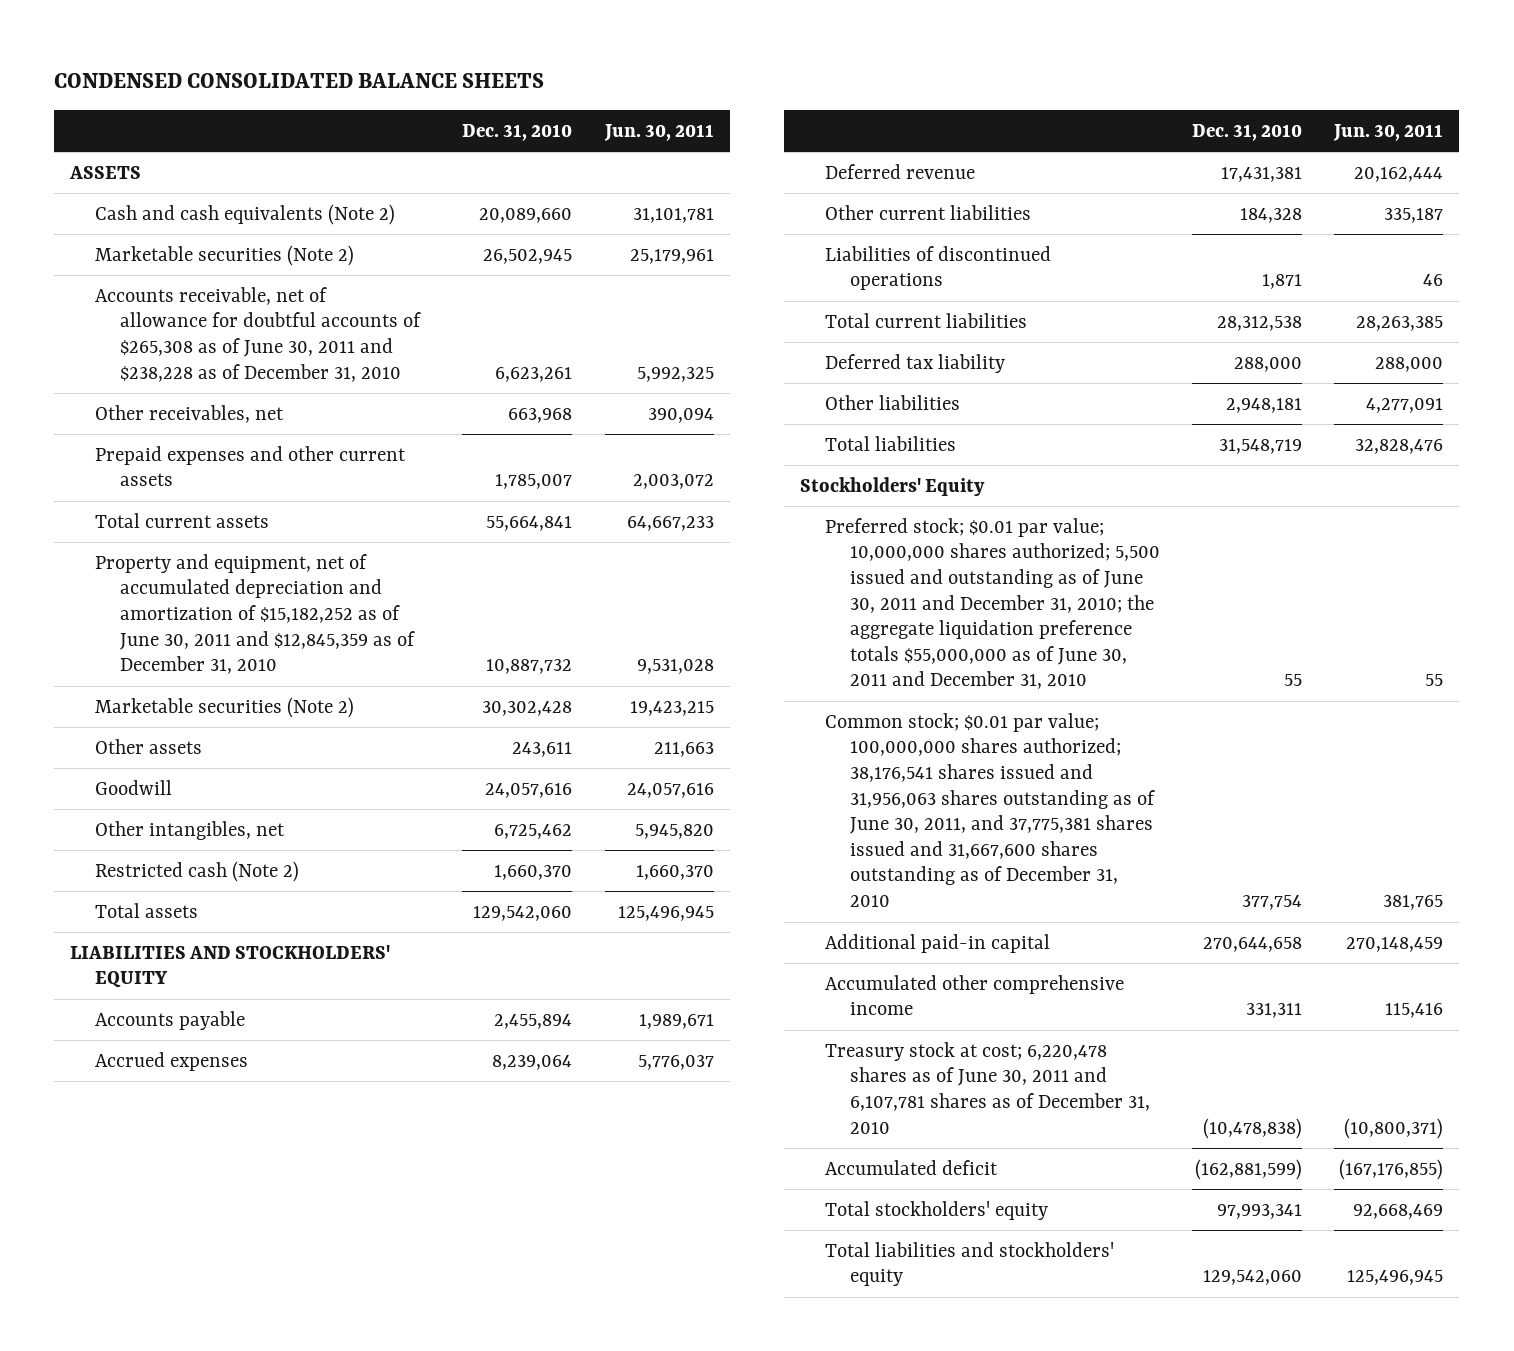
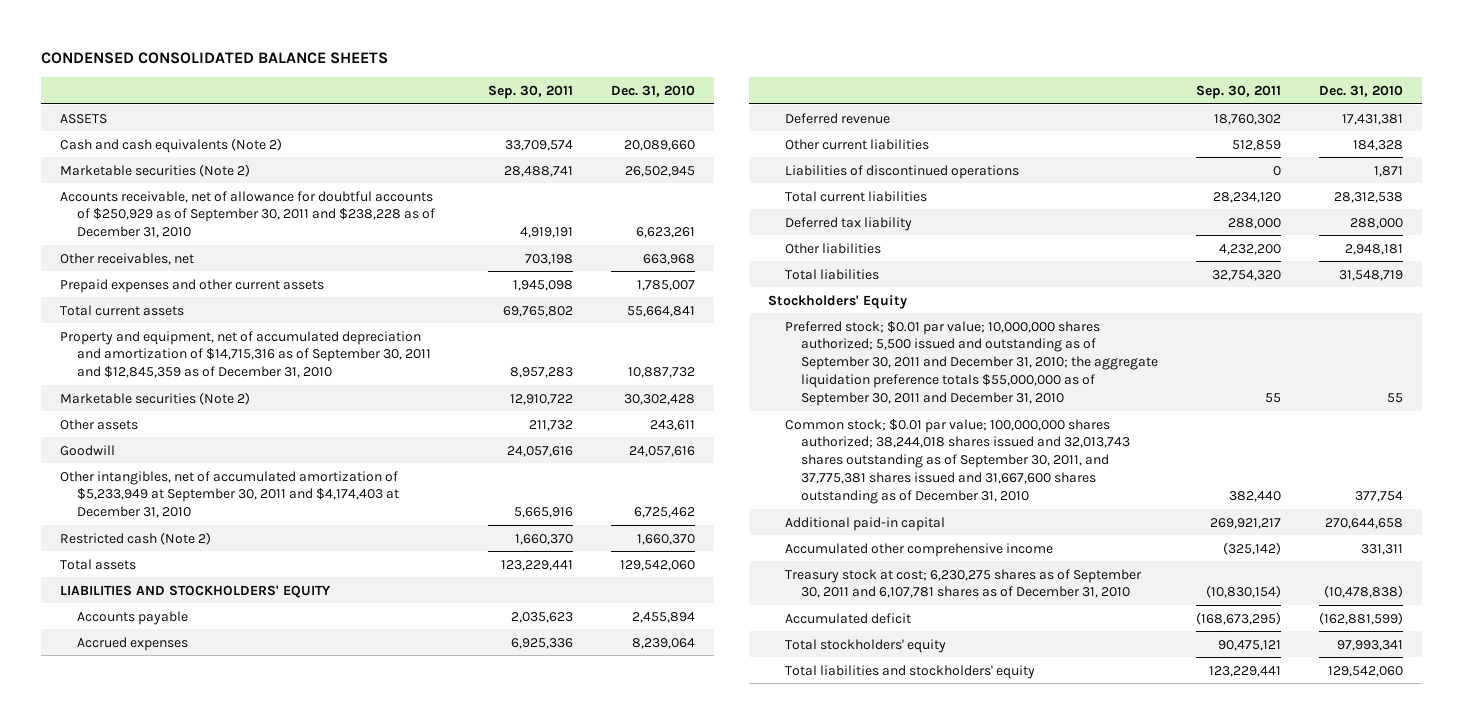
[603,123,714,141] Jun. 30, 2011 -> none
none -> [488,85,574,100] Sep. 30, 2011
[95,286,422,382] Accounts receivable, net of allowance for doubtful accounts of $265,308 as of June 30, 2011 and $238,228 as of December 31, 2010 -> [60,190,436,239] Accounts receivable, net of allowance for doubtful accounts of $250,929 as of September 30, 2011 and $238,228 as of December 31, 2010
[95,553,416,675] Property and equipment, net of accumulated depreciation and amortization of $15,182,252 as of June 30, 2011 and $12,845,359 as of December 31, 2010 -> [60,330,432,379] Property and equipment, net of accumulated depreciation and amortization of $14,715,316 as of September 30, 2011 and $12,845,359 as of December 31, 2010
[95,820,286,840] Other intangibles, net -> [60,470,400,519] Other intangibles, net of accumulated amortization of $5,233,949 at September 30, 2011 and $4,174,403 at December 31, 2010
[825,517,1161,690] Preferred stock; $0.01 par value; 10,000,000 shares authorized; 5,500 issued and outstanding as of June 30, 2011 and December 31, 2010; the aggregate liquidation preference totals $55,000,000 as of June 30, 2011 and December 31, 2010 -> [784,320,1159,406] Preferred stock; $0.01 par value; 10,000,000 shares authorized; 5,500 issued and outstanding as of September 30, 2011 and December 31, 2010; the aggregate liquidation preference totals $55,000,000 as of September 30, 2011 and December 31, 2010
[825,712,1156,908] Common stock; $0.01 par value; 100,000,000 shares authorized; 38,176,541 shares issued and 31,956,063 shares outstanding as of June 30, 2011, and 37,775,381 shares issued and 31,667,600 shares outstanding as of December 31, 2010 -> [784,418,1131,504] Common stock; $0.01 par value; 100,000,000 shares authorized; 38,244,018 shares issued and 32,013,743 shares outstanding as of September 30, 2011, and 37,775,381 shares issued and 31,667,600 shares outstanding as of December 31, 2010
[825,1041,1151,1134] Treasury stock at cost; 6,220,478 shares as of June 30, 2011 and 6,107,781 shares as of December 31, 2010 -> [784,568,1142,599] Treasury stock at cost; 6,230,275 shares as of September 30, 2011 and 6,107,781 shares as of December 31, 2010

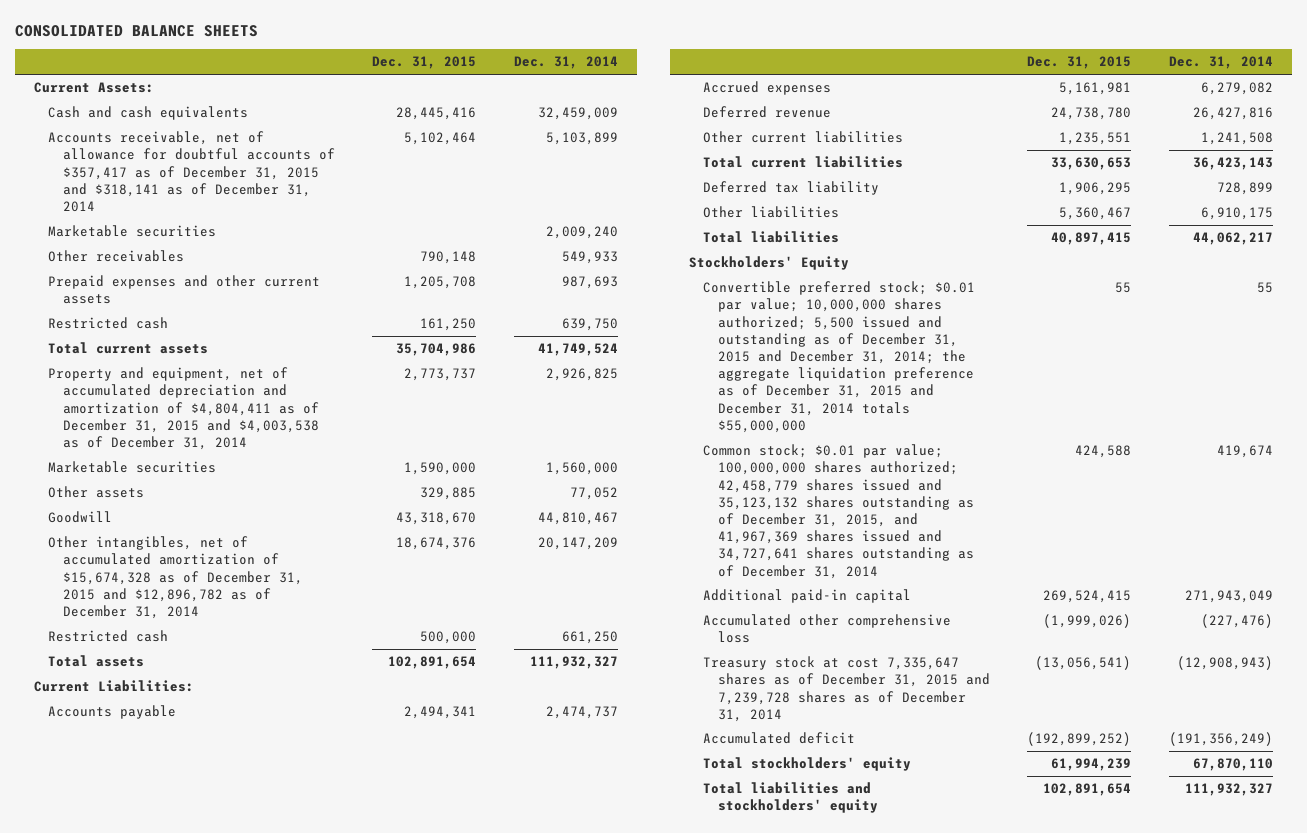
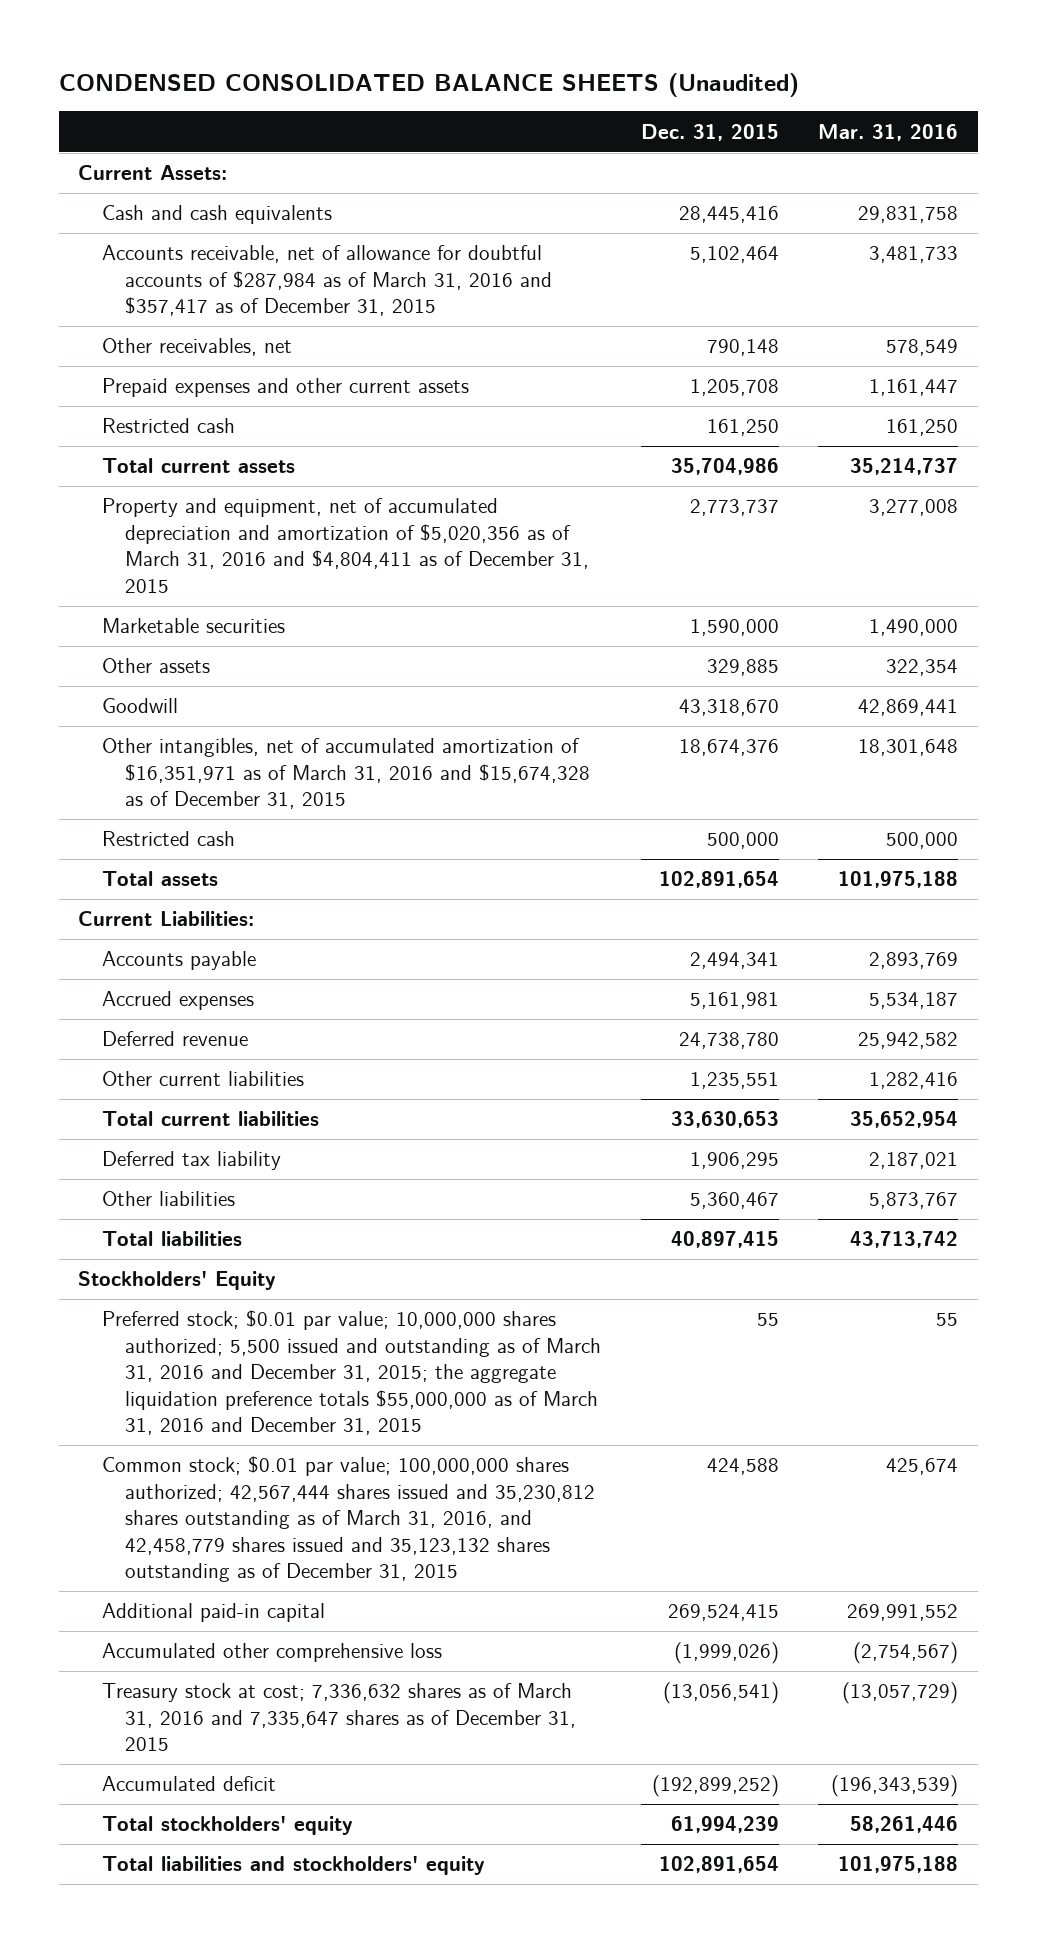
[15,24,259,37] CONSOLIDATED BALANCE SHEETS -> [58,72,799,97] CONDENSED CONSOLIDATED BALANCE SHEETS (Unaudited)
[513,56,618,70] Dec. 31, 2014 -> none
none -> [818,123,959,141] Mar. 31, 2016
[48,225,217,238] Marketable securities -> none
[48,131,335,212] Accounts receivable, net of allowance for doubtful accounts of $357,417 as of December 31, 2015 and $318,141 as of December 31, 2014 -> [101,245,553,317] Accounts receivable, net of allowance for doubtful accounts of $287,984 as of March 31, 2016 and $357,417 as of December 31, 2015
[48,250,185,263] Other receivables -> [101,338,292,357] Other receivables, net
[48,367,319,450] Property and equipment, net of accumulated depreciation and amortization of $4,804,411 as of December 31, 2015 and $4,003,538 as of December 31, 2014 -> [101,498,590,593] Property and equipment, net of accumulated depreciation and amortization of $5,020,356 as of March 31, 2016 and $4,804,411 as of December 31, 2015
[48,536,303,619] Other intangibles, net of accumulated amortization of $15,674,328 as of December 31, 2015 and $12,896,782 as of December 31, 2014 -> [101,738,591,810] Other intangibles, net of accumulated amortization of $16,351,971 as of March 31, 2016 and $15,674,328 as of December 31, 2015
[703,281,976,433] Convertible preferred stock; $0.01 par value; 10,000,000 shares authorized; 5,500 issued and outstanding as of December 31, 2015 and December 31, 2014; the aggregate liquidation preference as of December 31, 2015 and December 31, 2014 totals $55,000,000 -> [101,1310,602,1436] Preferred stock; $0.01 par value; 10,000,000 shares authorized; 5,500 issued and outstanding as of March 31, 2016 and December 31, 2015; the aggregate liquidation preference totals $55,000,000 as of March 31, 2016 and December 31, 2015
[703,444,974,579] Common stock; $0.01 par value; 100,000,000 shares authorized; 42,458,779 shares issued and 35,123,132 shares outstanding as of December 31, 2015, and 41,967,369 shares issued and 34,727,641 shares outstanding as of December 31, 2014 -> [101,1456,596,1583] Common stock; $0.01 par value; 100,000,000 shares authorized; 42,567,444 shares issued and 35,230,812 shares outstanding as of March 31, 2016, and 42,458,779 shares issued and 35,123,132 shares outstanding as of December 31, 2015
[703,656,990,722] Treasury stock at cost 7,335,647 shares as of December 31, 2015 and 7,239,728 shares as of December 31, 2014 -> [101,1683,577,1752] Treasury stock at cost; 7,336,632 shares as of March 31, 2016 and 7,335,647 shares as of December 31, 2015

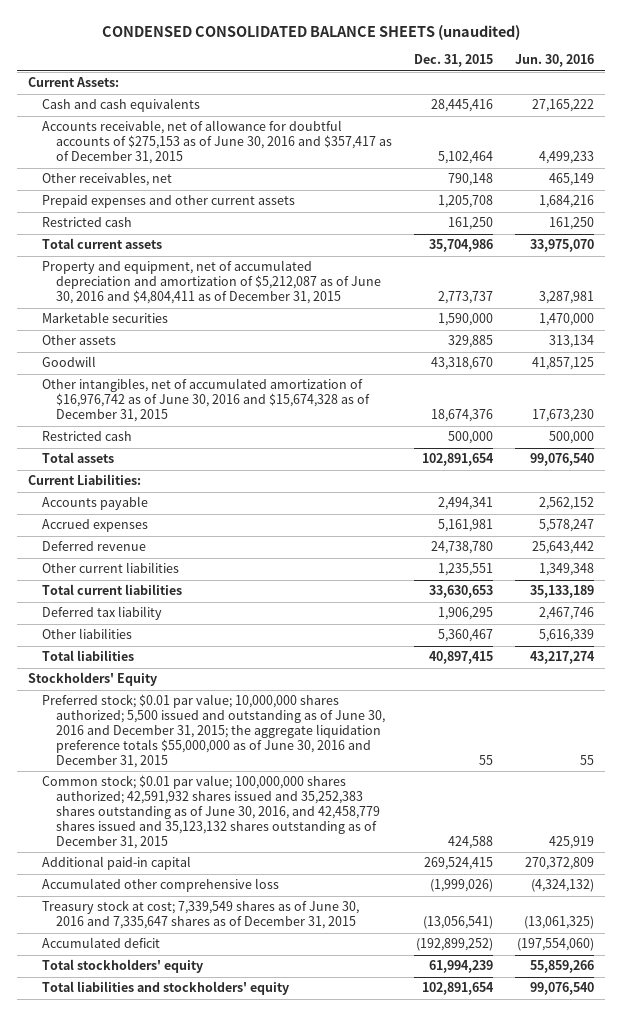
[58,72,799,97] CONDENSED CONSOLIDATED BALANCE SHEETS (Unaudited) -> [101,24,520,40] CONDENSED CONSOLIDATED BALANCE SHEETS (unaudited)
[818,123,959,141] Mar. 31, 2016 -> none
none -> [514,54,594,68] Jun. 30, 2016
[101,245,553,317] Accounts receivable, net of allowance for doubtful accounts of $287,984 as of March 31, 2016 and $357,417 as of December 31, 2015 -> [41,120,392,165] Accounts receivable, net of allowance for doubtful accounts of $275,153 as of June 30, 2016 and $357,417 as of December 31, 2015
[101,498,590,593] Property and equipment, net of accumulated depreciation and amortization of $5,020,356 as of March 31, 2016 and $4,804,411 as of December 31, 2015 -> [41,260,381,305] Property and equipment, net of accumulated depreciation and amortization of $5,212,087 as of June 30, 2016 and $4,804,411 as of December 31, 2015
[101,738,591,810] Other intangibles, net of accumulated amortization of $16,351,971 as of March 31, 2016 and $15,674,328 as of December 31, 2015 -> [41,378,370,423] Other intangibles, net of accumulated amortization of $16,976,742 as of June 30, 2016 and $15,674,328 as of December 31, 2015
[101,1310,602,1436] Preferred stock; $0.01 par value; 10,000,000 shares authorized; 5,500 issued and outstanding as of March 31, 2016 and December 31, 2015; the aggregate liquidation preference totals $55,000,000 as of March 31, 2016 and December 31, 2015 -> [41,694,385,769] Preferred stock; $0.01 par value; 10,000,000 shares authorized; 5,500 issued and outstanding as of June 30, 2016 and December 31, 2015; the aggregate liquidation preference totals $55,000,000 as of June 30, 2016 and December 31, 2015
[101,1456,596,1583] Common stock; $0.01 par value; 100,000,000 shares authorized; 42,567,444 shares issued and 35,230,812 shares outstanding as of March 31, 2016, and 42,458,779 shares issued and 35,123,132 shares outstanding as of December 31, 2015 -> [41,775,380,850] Common stock; $0.01 par value; 100,000,000 shares authorized; 42,591,932 shares issued and 35,252,383 shares outstanding as of June 30, 2016, and 42,458,779 shares issued and 35,123,132 shares outstanding as of December 31, 2015
[101,1683,577,1752] Treasury stock at cost; 7,336,632 shares as of March 31, 2016 and 7,335,647 shares as of December 31, 2015 -> [41,900,359,930] Treasury stock at cost; 7,339,549 shares as of June 30, 2016 and 7,335,647 shares as of December 31, 2015

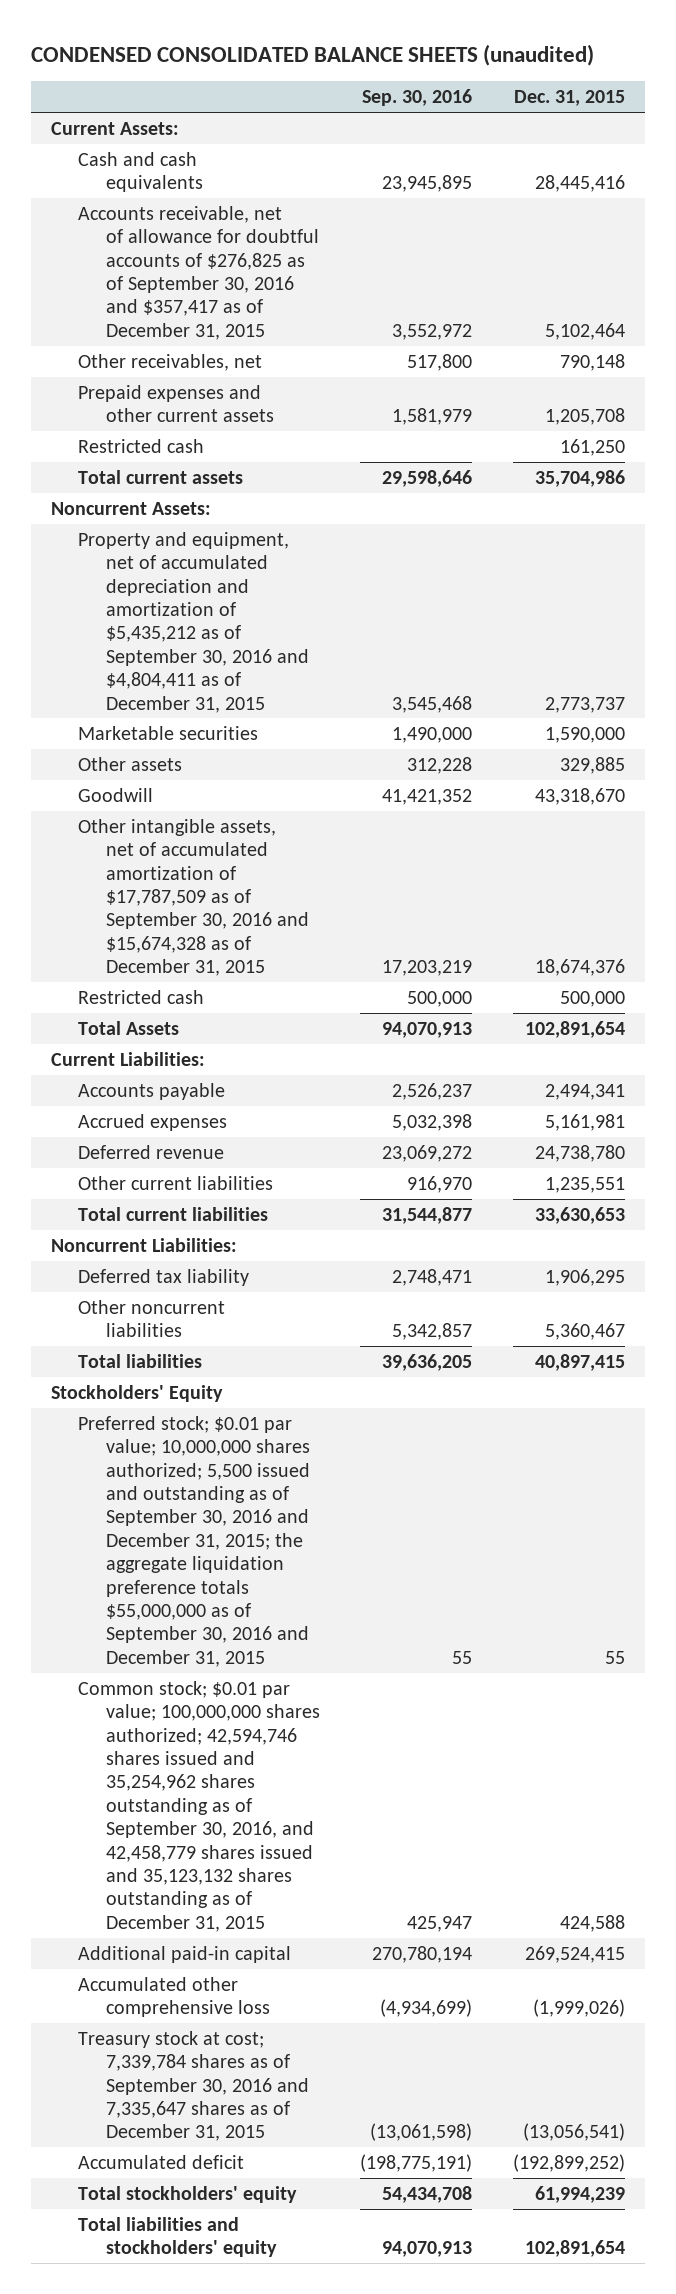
[514,54,594,68] Jun. 30, 2016 -> none
none -> [362,89,473,107] Sep. 30, 2016
[41,120,392,165] Accounts receivable, net of allowance for doubtful accounts of $275,153 as of June 30, 2016 and $357,417 as of December 31, 2015 -> [78,205,319,340] Accounts receivable, net of allowance for doubtful accounts of $276,825 as of September 30, 2016 and $357,417 as of December 31, 2015
none -> [50,501,211,515] Noncurrent Assets:
[41,260,381,305] Property and equipment, net of accumulated depreciation and amortization of $5,212,087 as of June 30, 2016 and $4,804,411 as of December 31, 2015 -> [78,531,309,713] Property and equipment, net of accumulated depreciation and amortization of $5,435,212 as of September 30, 2016 and $4,804,411 as of December 31, 2015
[41,378,370,423] Other intangibles, net of accumulated amortization of $16,976,742 as of June 30, 2016 and $15,674,328 as of December 31, 2015 -> [78,818,309,977] Other intangible assets, net of accumulated amortization of $17,787,509 as of September 30, 2016 and $15,674,328 as of December 31, 2015
[41,452,114,464] Total assets -> [78,1020,180,1035] Total Assets
none -> [50,1237,237,1252] Noncurrent Liabilities:
[41,628,132,640] Other liabilities -> [78,1299,226,1338] Other noncurrent liabilities
[41,694,385,769] Preferred stock; $0.01 par value; 10,000,000 shares authorized; 5,500 issued and outstanding as of June 30, 2016 and December 31, 2015; the aggregate liquidation preference totals $55,000,000 as of June 30, 2016 and December 31, 2015 -> [78,1415,310,1667] Preferred stock; $0.01 par value; 10,000,000 shares authorized; 5,500 issued and outstanding as of September 30, 2016 and December 31, 2015; the aggregate liquidation preference totals $55,000,000 as of September 30, 2016 and December 31, 2015
[41,775,380,850] Common stock; $0.01 par value; 100,000,000 shares authorized; 42,591,932 shares issued and 35,252,383 shares outstanding as of June 30, 2016, and 42,458,779 shares issued and 35,123,132 shares outstanding as of December 31, 2015 -> [78,1680,320,1932] Common stock; $0.01 par value; 100,000,000 shares authorized; 42,594,746 shares issued and 35,254,962 shares outstanding as of September 30, 2016, and 42,458,779 shares issued and 35,123,132 shares outstanding as of December 31, 2015
[41,900,359,930] Treasury stock at cost; 7,339,549 shares as of June 30, 2016 and 7,335,647 shares as of December 31, 2015 -> [78,2030,309,2142] Treasury stock at cost; 7,339,784 shares as of September 30, 2016 and 7,335,647 shares as of December 31, 2015

